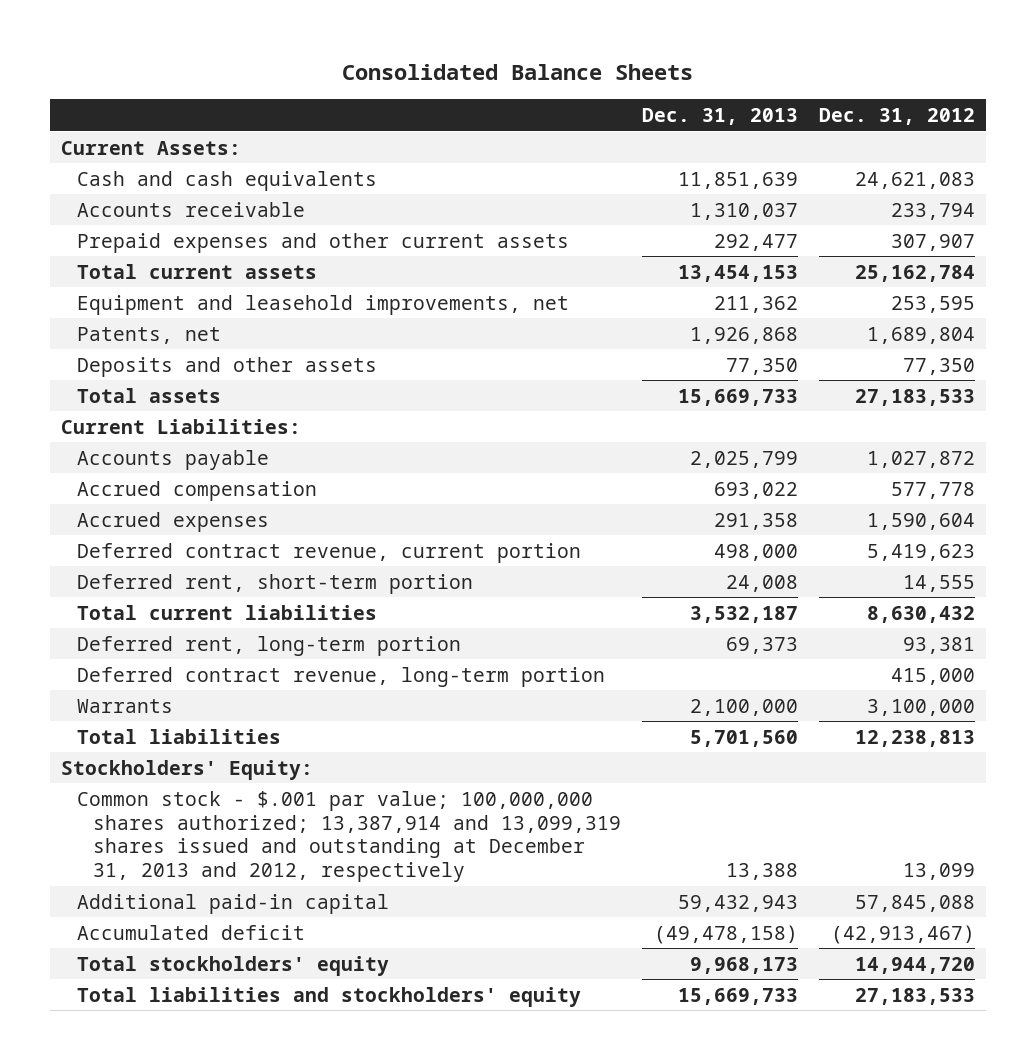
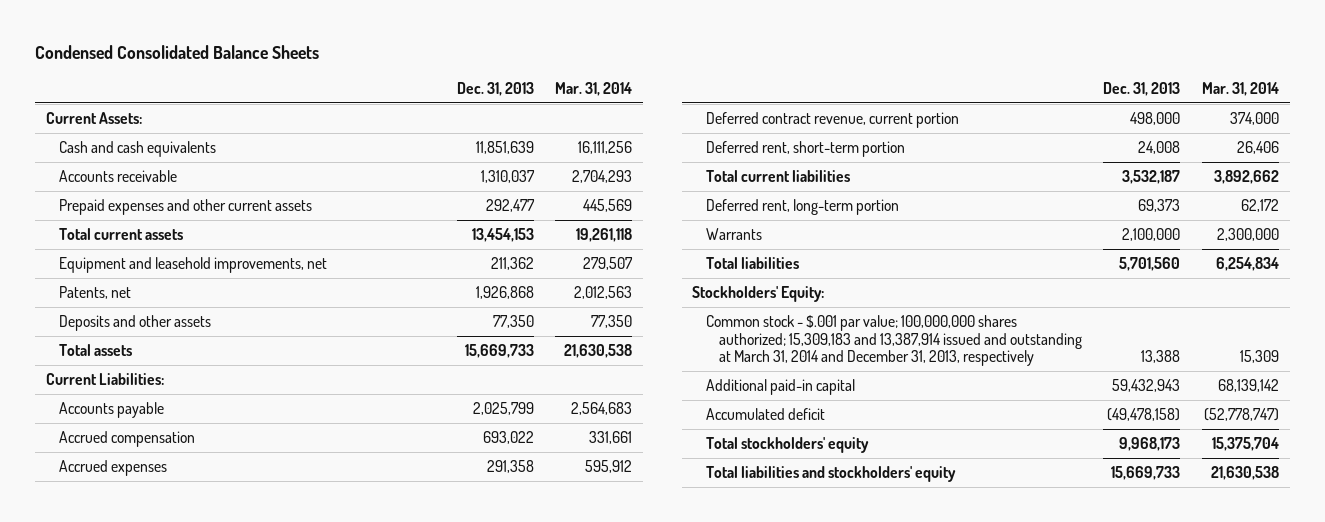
[342,63,694,80] Consolidated Balance Sheets -> [34,44,319,59] Condensed Consolidated Balance Sheets
[819,107,976,125] Dec. 31, 2012 -> none
none -> [555,81,633,96] Mar. 31, 2014
[76,666,605,687] Deferred contract revenue, long-term portion -> none
[76,790,621,883] Common stock - $.001 par value; 100,000,000 shares authorized; 13,387,914 and 13,099,319 shares issued and outstanding at December 31, 2013 and 2012, respectively -> [705,314,1082,367] Common stock - $.001 par value; 100,000,000 shares authorized; 15,309,183 and 13,387,914 issued and outstanding at March 31, 2014 and December 31, 2013, respectively

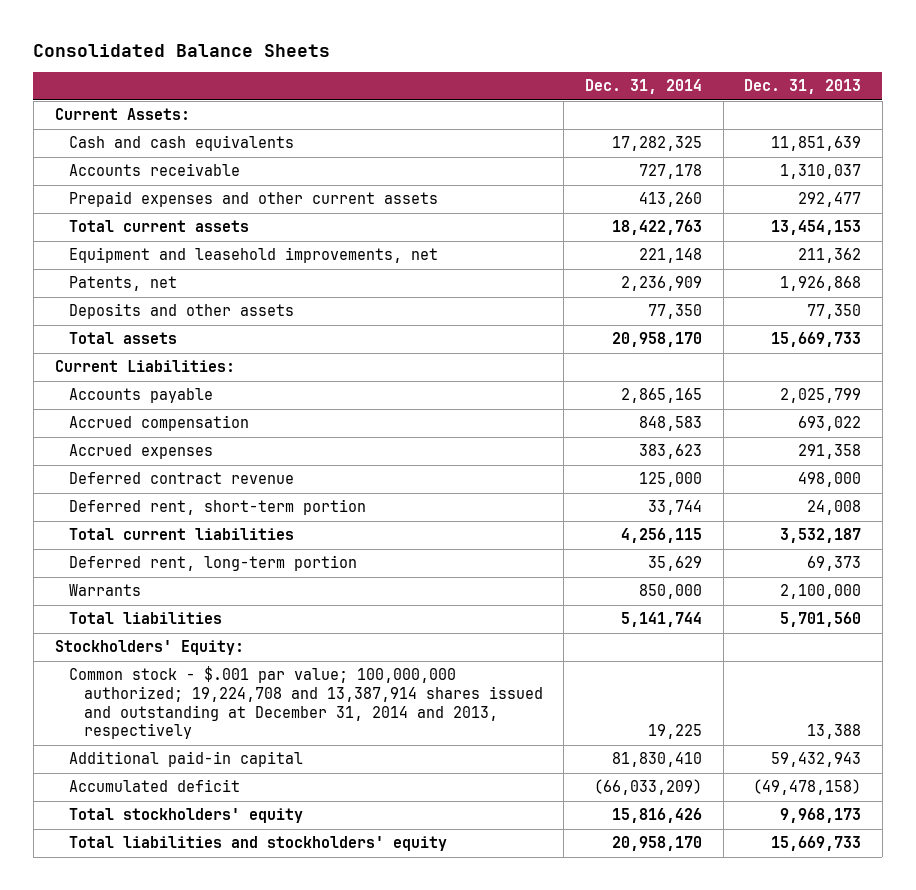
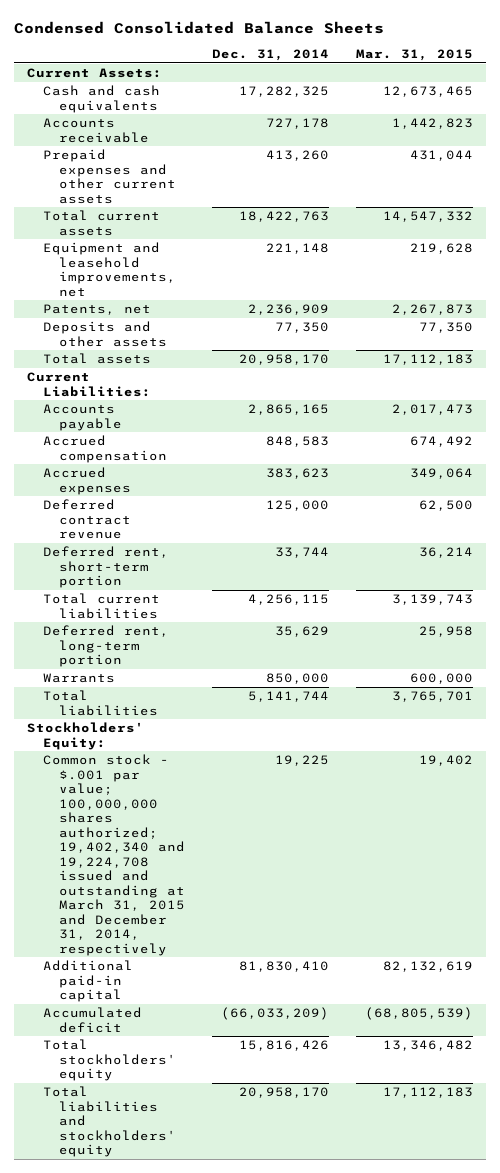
[33,43,331,57] Consolidated Balance Sheets -> [13,20,384,34] Condensed Consolidated Balance Sheets
[744,79,862,95] Dec. 31, 2013 -> none
none -> [355,49,473,62] Mar. 31, 2015
[69,666,543,740] Common stock - $.001 par value; 100,000,000 authorized; 19,224,708 and 13,387,914 shares issued and outstanding at December 31, 2014 and 2013, respectively -> [42,754,185,956] Common stock - $.001 par value; 100,000,000 shares authorized; 19,402,340 and 19,224,708 issued and outstanding at March 31, 2015 and December 31, 2014, respectively

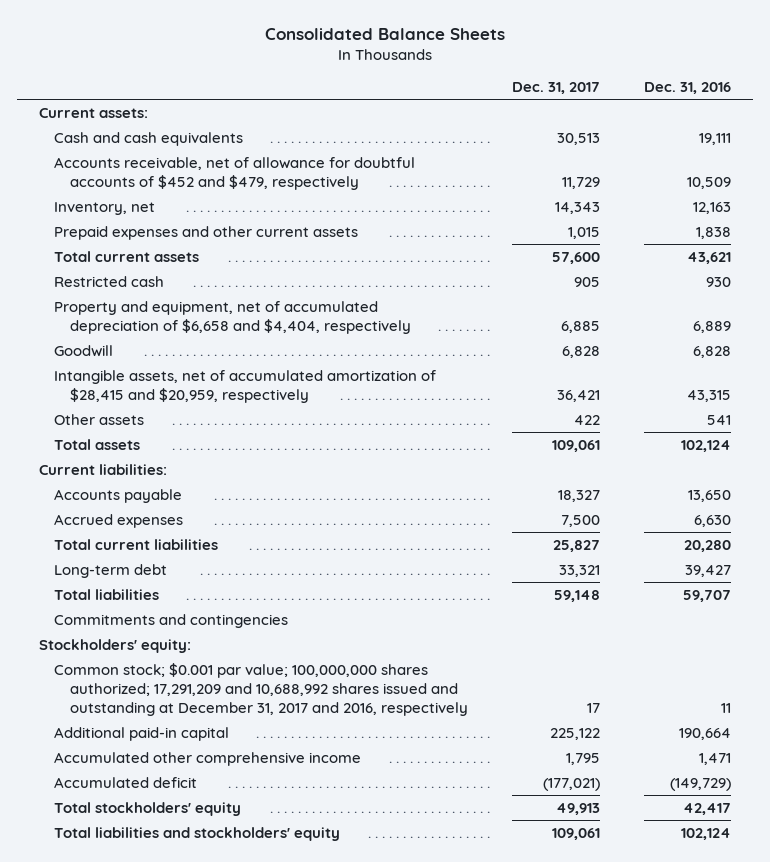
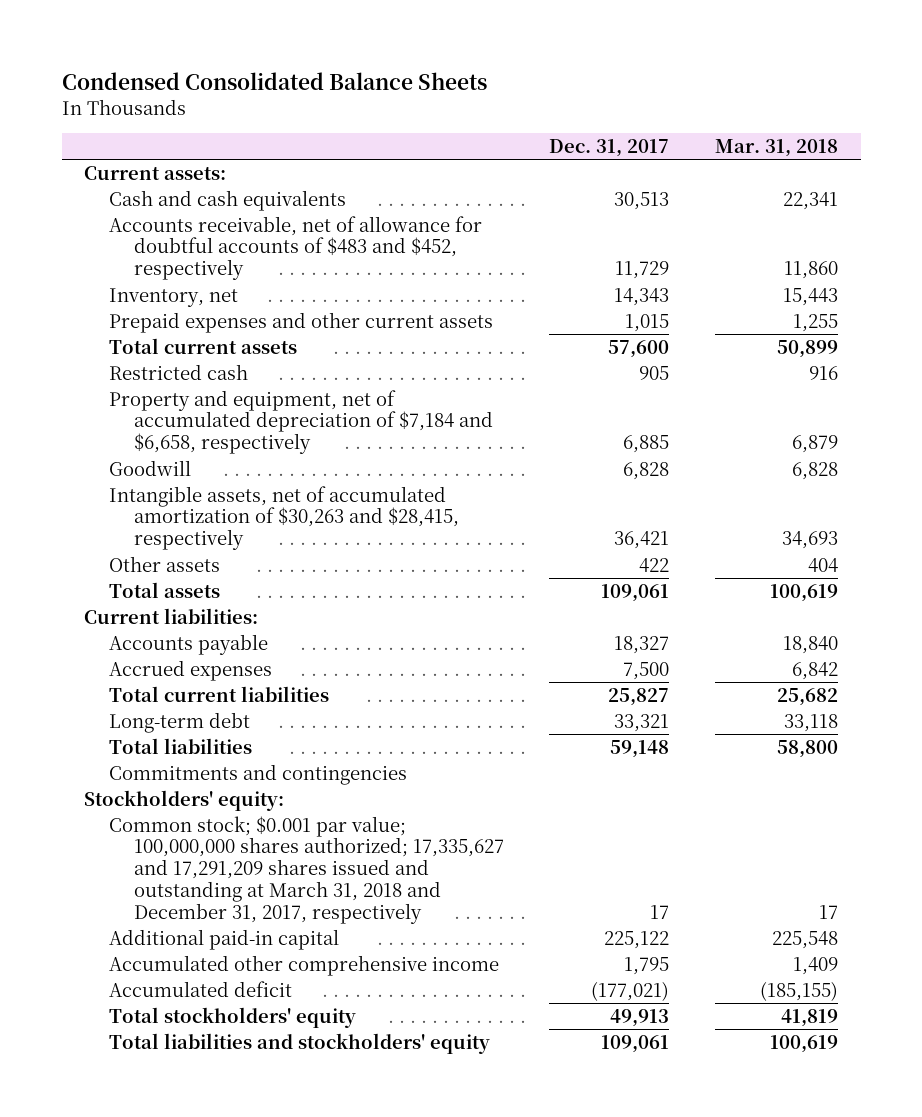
[264,27,505,40] Consolidated Balance Sheets -> [61,71,487,90] Condensed Consolidated Balance Sheets
[643,82,731,95] Dec. 31, 2016 -> none
none -> [714,138,838,157] Mar. 31, 2018
[54,156,416,190] Accounts receivable, net of allowance for doubtful accounts of $452 and $479, respectively -> [109,215,483,281] Accounts receivable, net of allowance for doubtful accounts of $483 and $452, respectively
[54,300,411,334] Property and equipment, net of accumulated depreciation of $6,658 and $4,404, respectively -> [109,389,493,455] Property and equipment, net of accumulated depreciation of $7,184 and $6,658, respectively
[54,369,437,403] Intangible assets, net of accumulated amortization of $28,415 and $20,959, respectively -> [109,485,459,551] Intangible assets, net of accumulated amortization of $30,263 and $28,415, respectively
[54,662,468,716] Common stock; $0.001 par value; 100,000,000 shares authorized; 17,291,209 and 10,688,992 shares issued and outstanding at December 31, 2017 and 2016, respectively -> [109,815,504,924] Common stock; $0.001 par value; 100,000,000 shares authorized; 17,335,627 and 17,291,209 shares issued and outstanding at March 31, 2018 and December 31, 2017, respectively

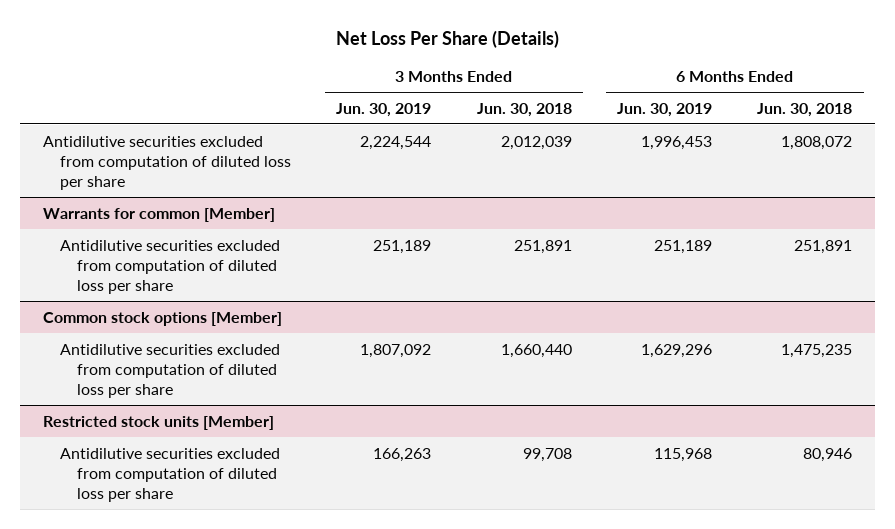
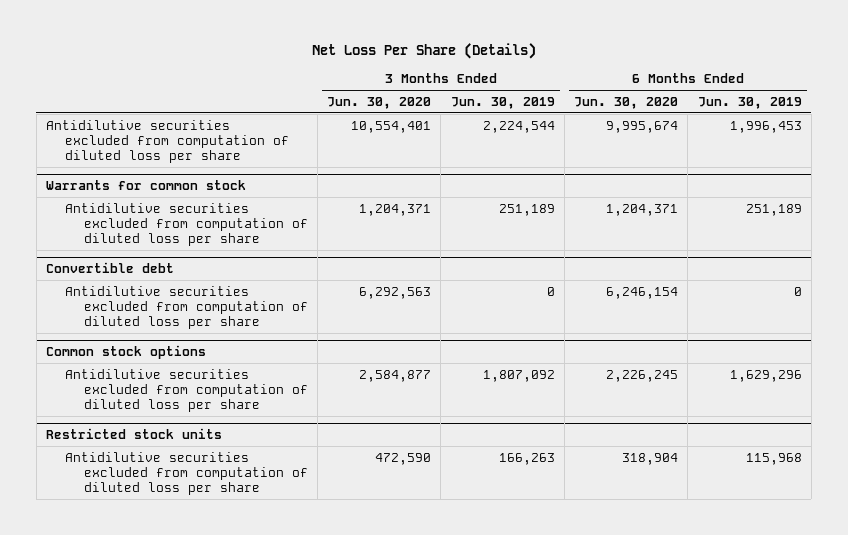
[476,102,572,117] Jun. 30, 2018 -> none
[757,102,853,117] Jun. 30, 2018 -> none
none -> [327,96,432,109] Jun. 30, 2020
none -> [574,96,679,109] Jun. 30, 2020
[42,207,275,222] Warrants for common [Member] -> [45,180,246,191] Warrants for common stock
none -> [45,262,174,274] Convertible debt
none -> [64,285,308,330] Antidilutive securities excluded from computation of diluted loss per share
[42,311,282,326] Common stock options [Member] -> [45,345,206,360] Common stock options
[42,415,274,430] Restricted stock units [Member] -> [45,428,222,440] Restricted stock units

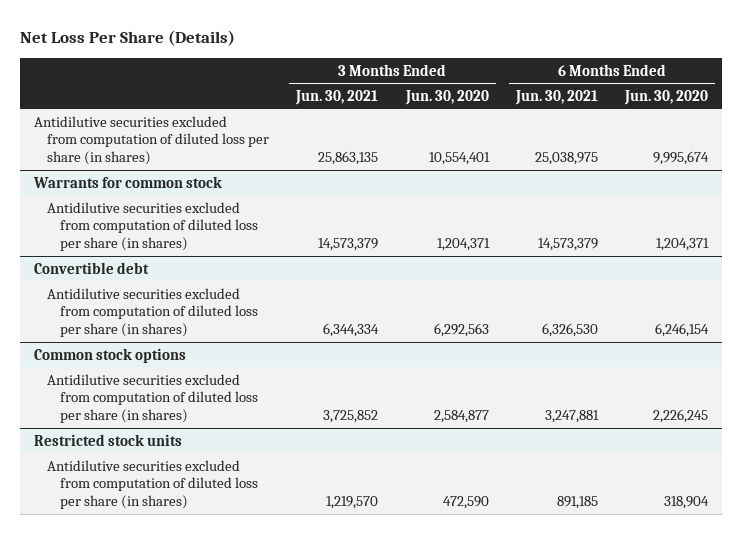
[450,96,555,109] Jun. 30, 2019 -> none
[697,96,802,109] Jun. 30, 2019 -> none
none -> [295,89,379,105] Jun. 30, 2021
none -> [515,89,599,105] Jun. 30, 2021
[45,119,289,164] Antidilutive securities excluded from computation of diluted loss per share -> [34,115,269,165] Antidilutive securities excluded from computation of diluted loss per share (in shares)
[64,202,308,247] Antidilutive securities excluded from computation of diluted loss per share -> [46,201,258,251] Antidilutive securities excluded from computation of diluted loss per share (in shares)
[64,285,308,330] Antidilutive securities excluded from computation of diluted loss per share -> [46,287,258,337] Antidilutive securities excluded from computation of diluted loss per share (in shares)
[64,368,308,413] Antidilutive securities excluded from computation of diluted loss per share -> [46,373,258,423] Antidilutive securities excluded from computation of diluted loss per share (in shares)
[64,451,308,496] Antidilutive securities excluded from computation of diluted loss per share -> [46,459,258,509] Antidilutive securities excluded from computation of diluted loss per share (in shares)

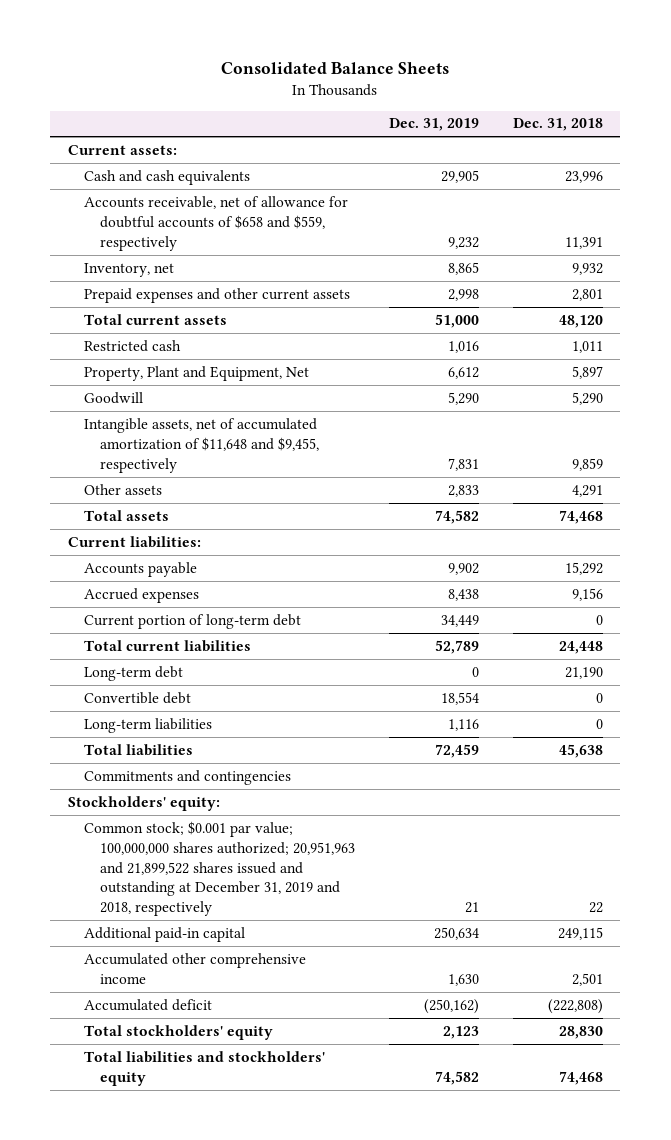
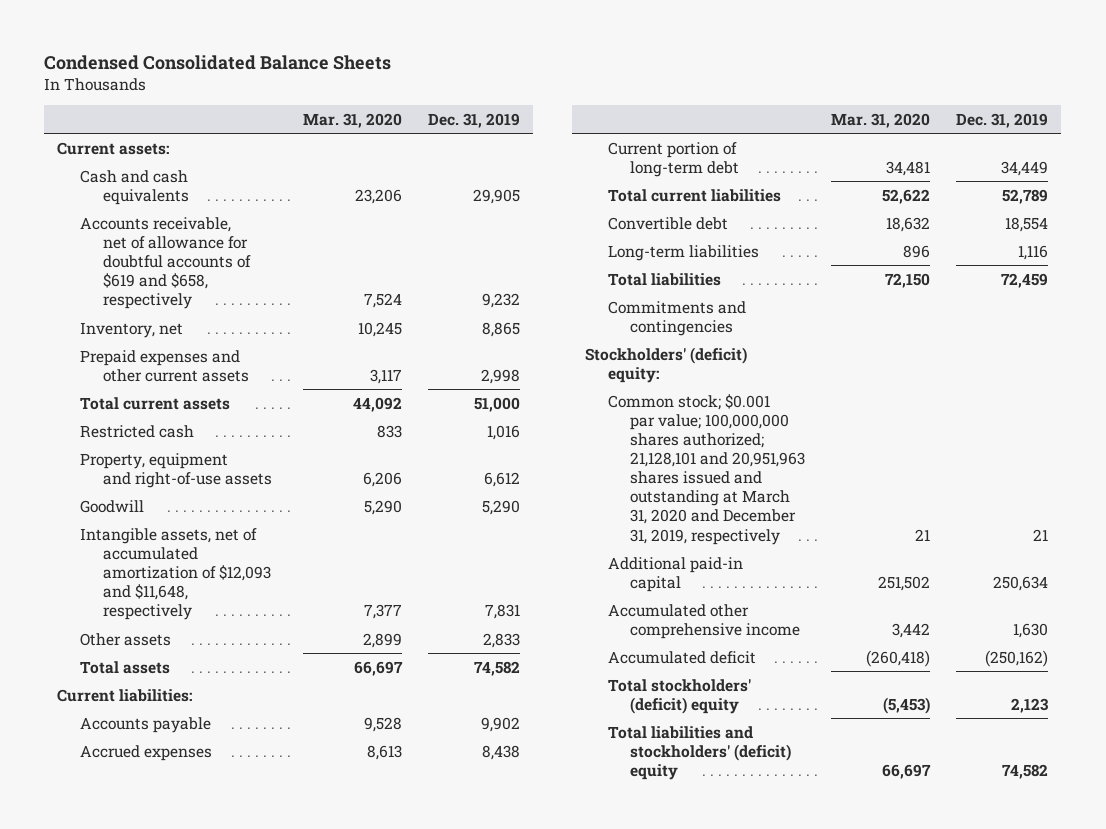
[221,62,450,75] Consolidated Balance Sheets -> [44,54,392,70] Condensed Consolidated Balance Sheets
[513,118,604,132] Dec. 31, 2018 -> none
none -> [303,112,403,128] Mar. 31, 2020
[83,195,348,251] Accounts receivable, net of allowance for doubtful accounts of $658 and $559, respectively -> [79,216,251,310] Accounts receivable, net of allowance for doubtful accounts of $619 and $658, respectively
[83,365,309,381] Property, Plant and Equipment, Net -> [79,452,272,488] Property, equipment and right-of-use assets
[83,417,319,473] Intangible assets, net of accumulated amortization of $11,648 and $9,455, respectively -> [79,527,271,621] Intangible assets, net of accumulated amortization of $12,093 and $11,648, respectively
[83,665,183,681] Long-term debt -> none
[67,795,220,811] Stockholders' equity: -> [585,346,748,383] Stockholders' (deficit) equity:
[83,820,355,917] Common stock; $0.001 par value; 100,000,000 shares authorized; 20,951,963 and 21,899,522 shares issued and outstanding at December 31, 2019 and 2018, respectively -> [607,393,806,545] Common stock; $0.001 par value; 100,000,000 shares authorized; 21,128,101 and 20,951,963 shares issued and outstanding at March 31, 2020 and December 31, 2019, respectively
[83,1024,273,1040] Total stockholders' equity -> [607,678,751,714] Total stockholders' (deficit) equity
[83,1050,325,1086] Total liabilities and stockholders' equity -> [607,725,792,781] Total liabilities and stockholders' (deficit) equity

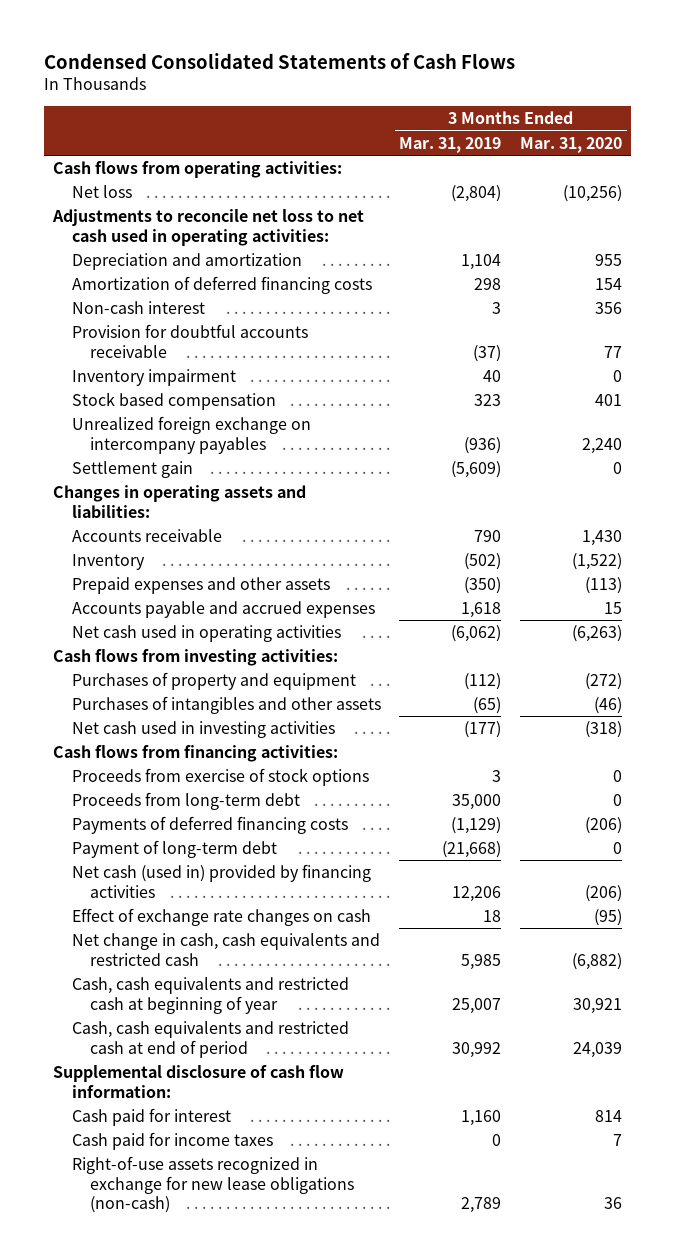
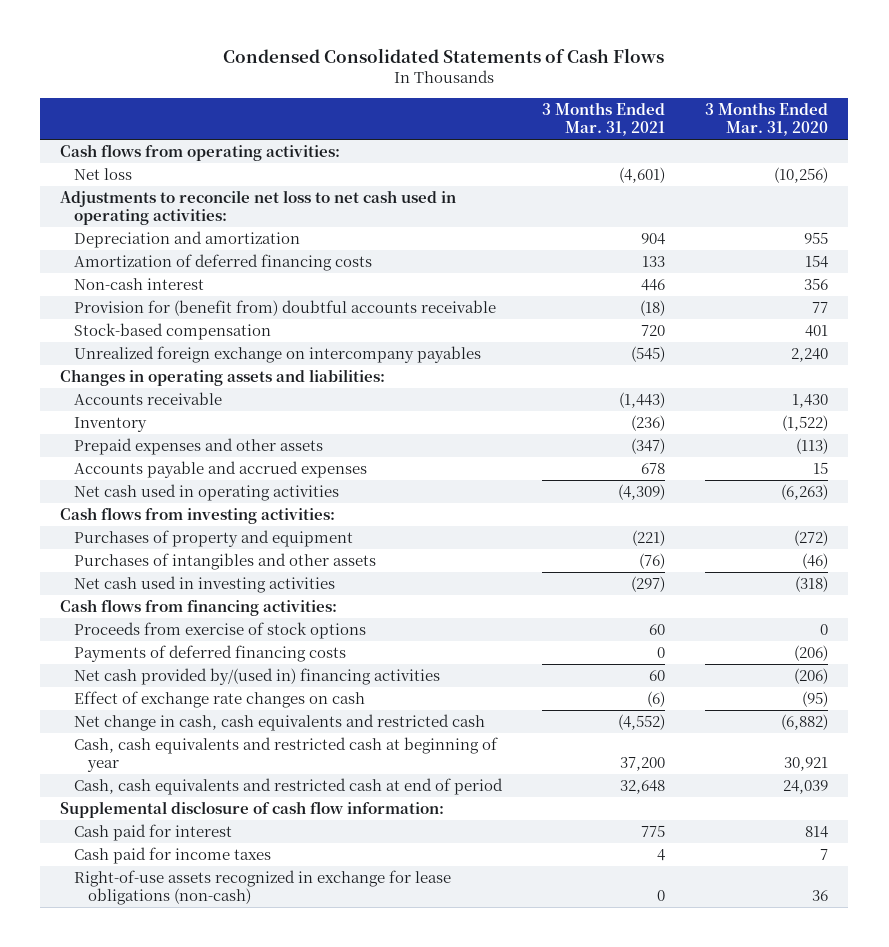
[399,136,502,153] Mar. 31, 2019 -> none
none -> [542,101,666,137] 3 Months Ended Mar. 31, 2021
[71,369,236,387] Inventory impairment -> none
[71,324,308,358] Provision for doubtful accounts receivable -> [74,299,497,316] Provision for (benefit from) doubtful accounts receivable
[71,392,276,411] Stock based compensation -> [74,322,272,340] Stock-based compensation
[71,461,193,479] Settlement gain -> none
[71,792,300,811] Proceeds from long-term debt -> none
[71,840,277,859] Payment of long-term debt -> none
[71,864,371,898] Net cash (used in) provided by financing activities -> [74,667,441,685] Net cash provided by/(used in) financing activities
[71,1156,355,1214] Right-of-use assets recognized in exchange for new lease obligations (non-cash) -> [74,869,452,906] Right-of-use assets recognized in exchange for lease obligations (non-cash)

